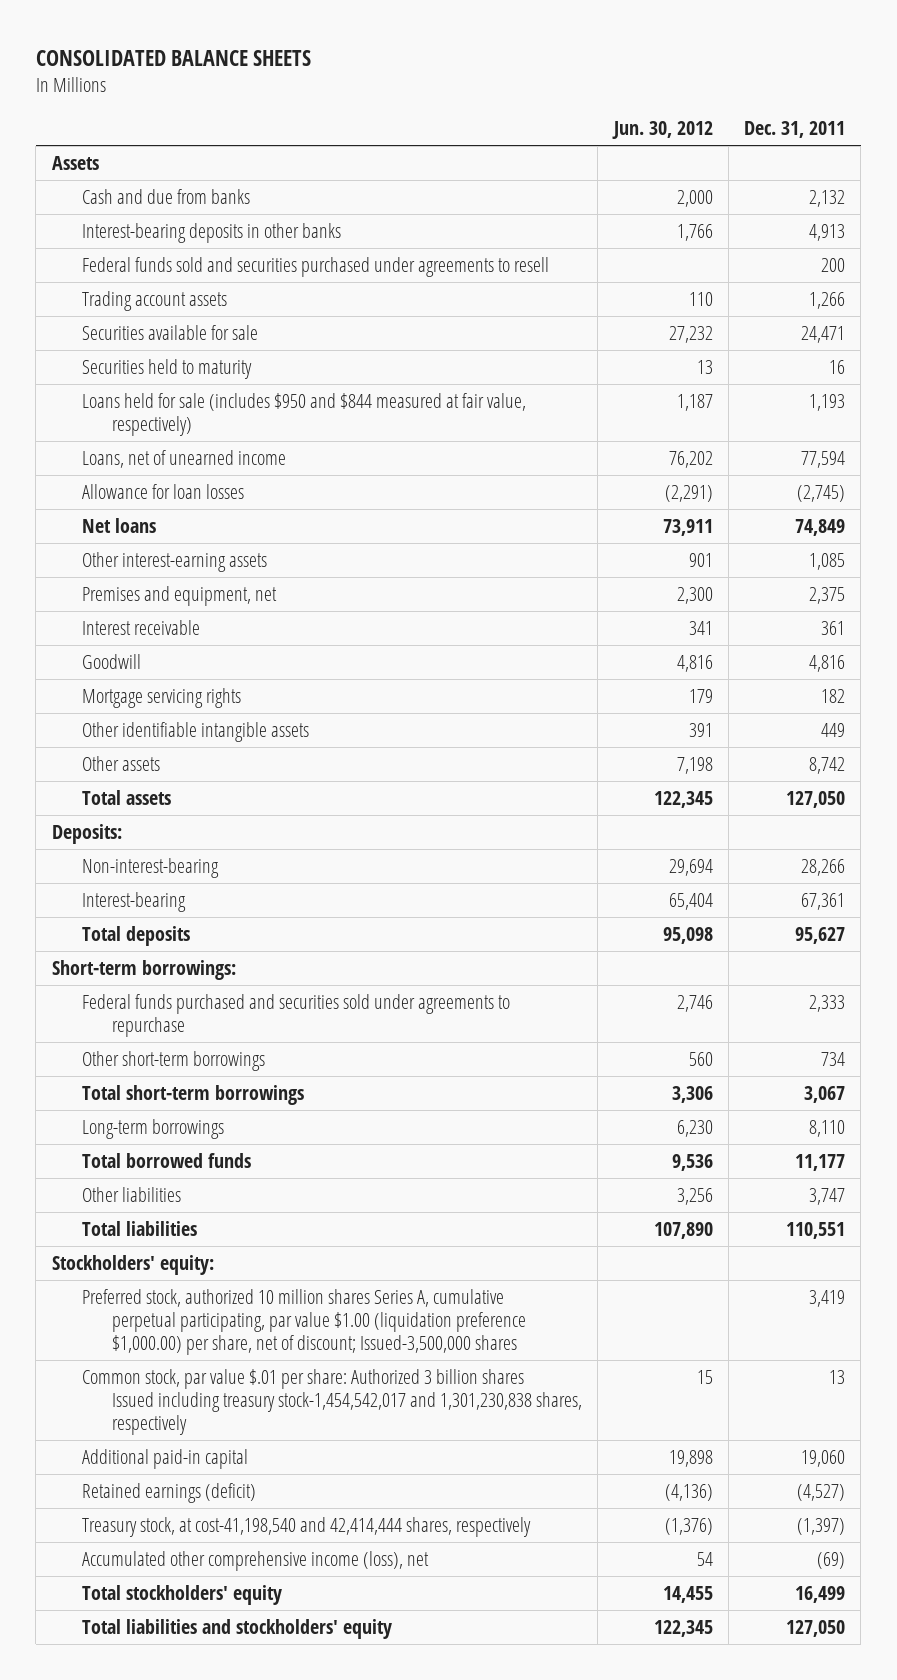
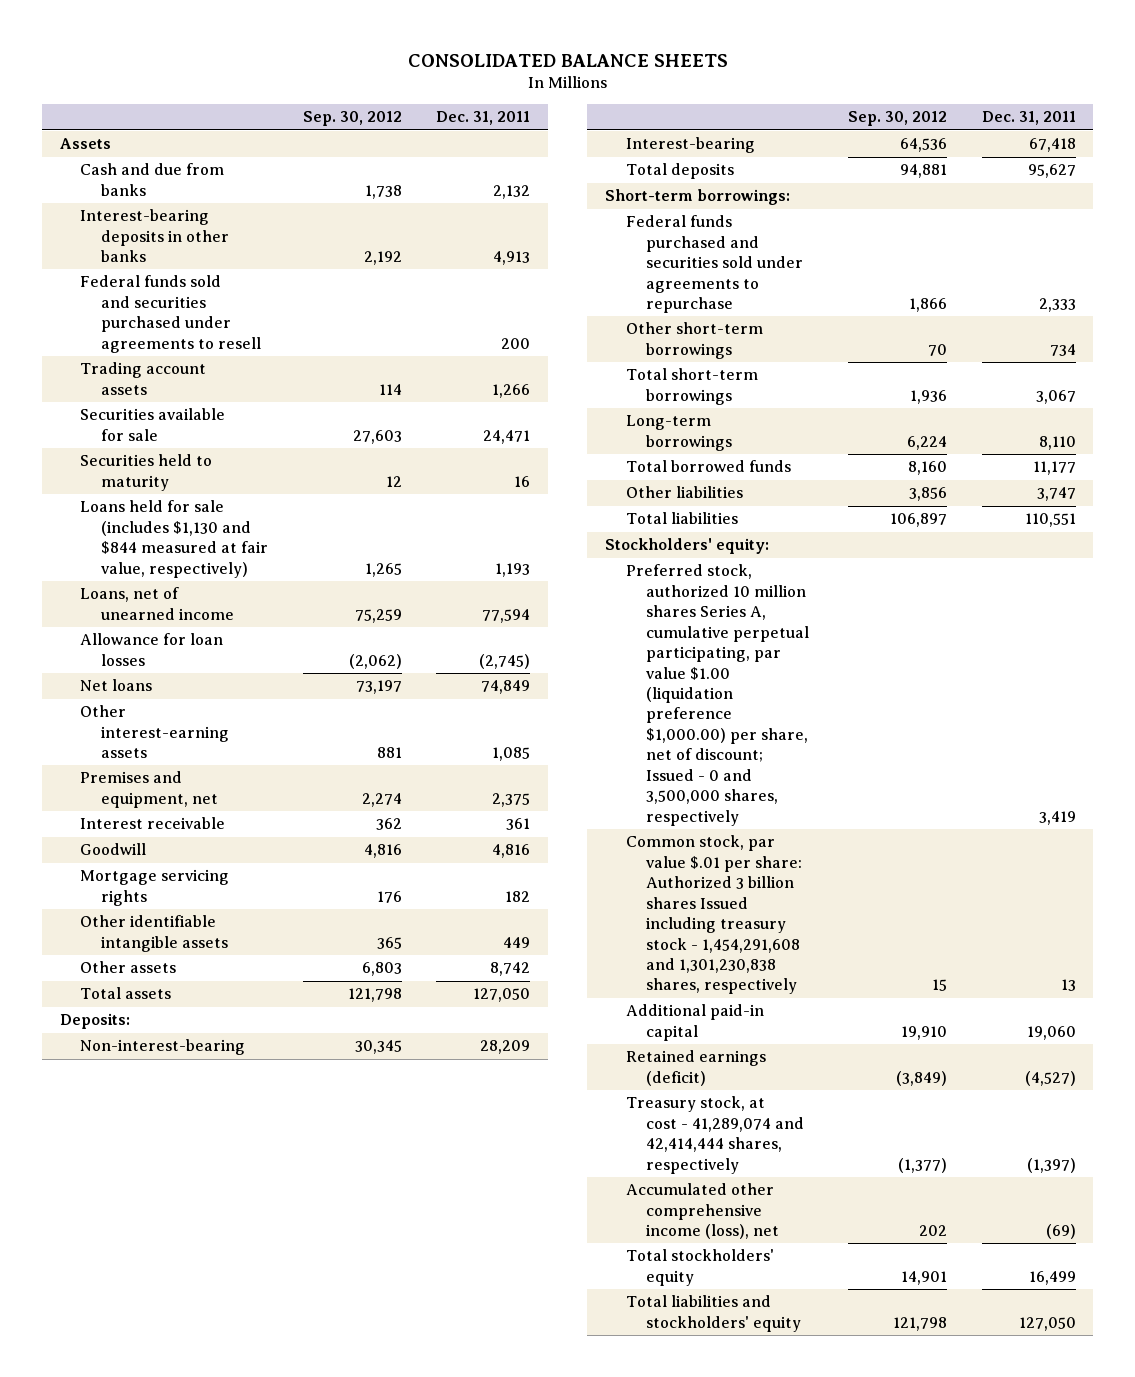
[611,121,713,140] Jun. 30, 2012 -> none
none -> [302,111,402,127] Sep. 30, 2012
[81,392,526,436] Loans held for sale (includes $950 and $844 measured at fair value, respectively) -> [80,500,268,578] Loans held for sale (includes $1,130 and $844 measured at fair value, respectively)
[801,858,846,876] 28,266 -> [480,1040,531,1055] 28,209
[801,892,846,910] 67,361 -> [1028,138,1076,153] 67,418
[81,1288,526,1355] Preferred stock, authorized 10 million shares Series A, cumulative perpetual participating, par value $1.00 (liquidation preference $1,000.00) per share, net of discount; Issued-3,500,000 shares -> [625,564,810,826] Preferred stock, authorized 10 million shares Series A, cumulative perpetual participating, par value $1.00 (liquidation preference $1,000.00) per share, net of discount; Issued - 0 and 3,500,000 shares, respectively
[81,1368,582,1435] Common stock, par value $.01 per share: Authorized 3 billion shares Issued including treasury stock-1,454,542,017 and 1,301,230,838 shares, respectively -> [625,835,803,995] Common stock, par value $.01 per share: Authorized 3 billion shares Issued including treasury stock - 1,454,291,608 and 1,301,230,838 shares, respectively
[81,1516,531,1537] Treasury stock, at cost-41,198,540 and 42,414,444 shares, respectively -> [625,1096,805,1174] Treasury stock, at cost - 41,289,074 and 42,414,444 shares, respectively

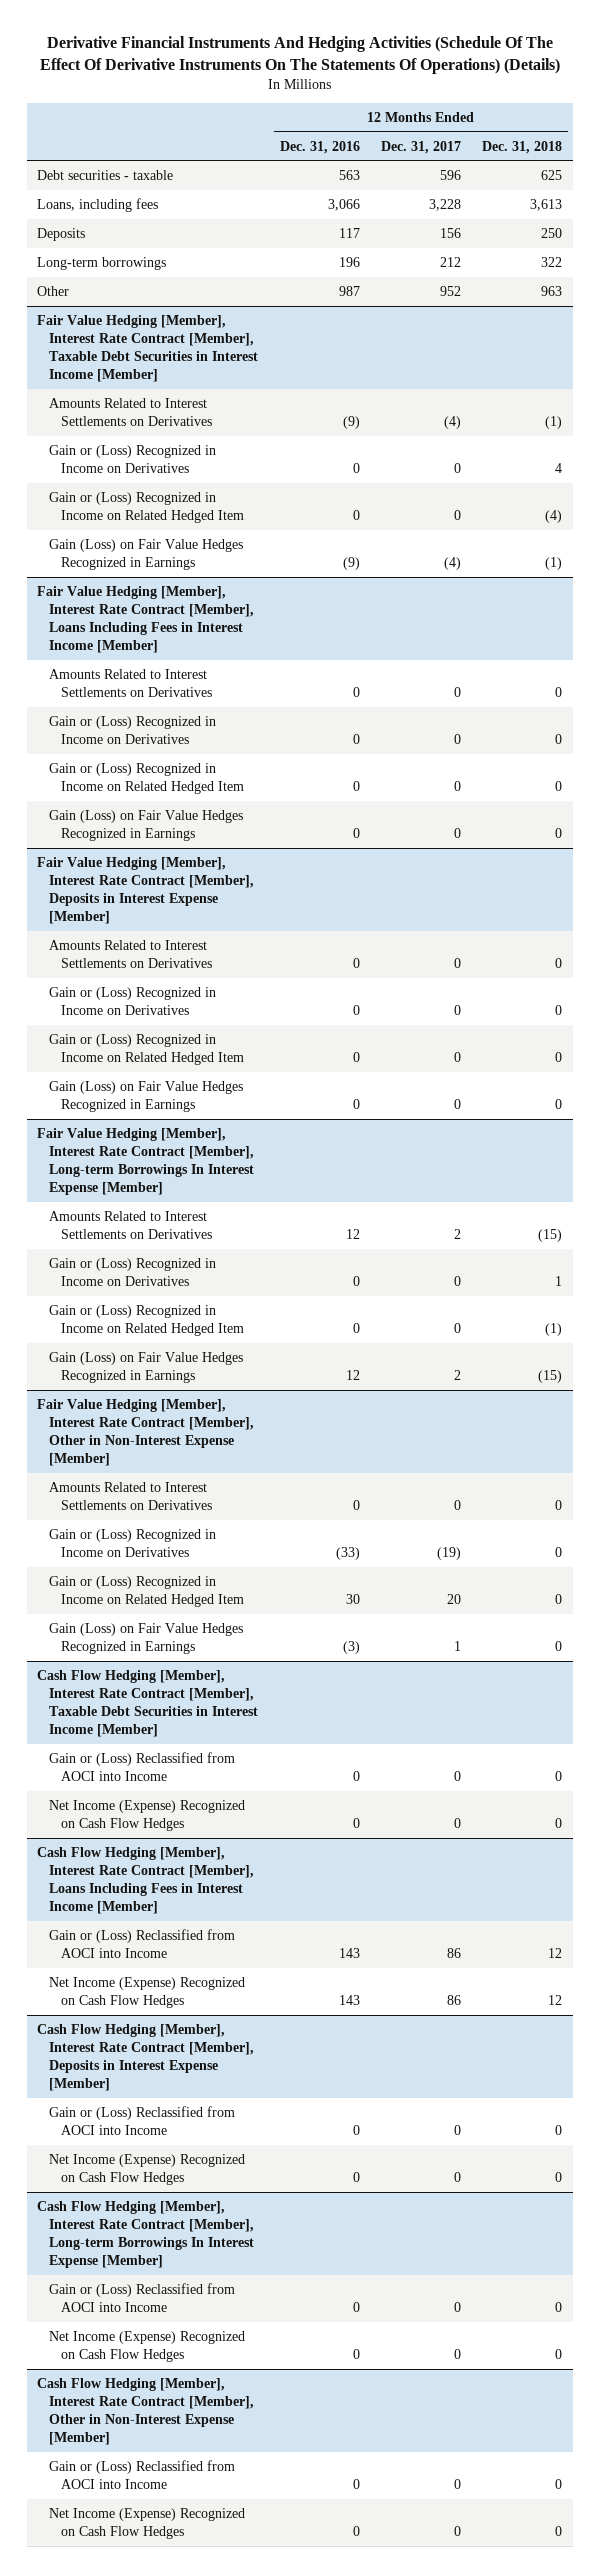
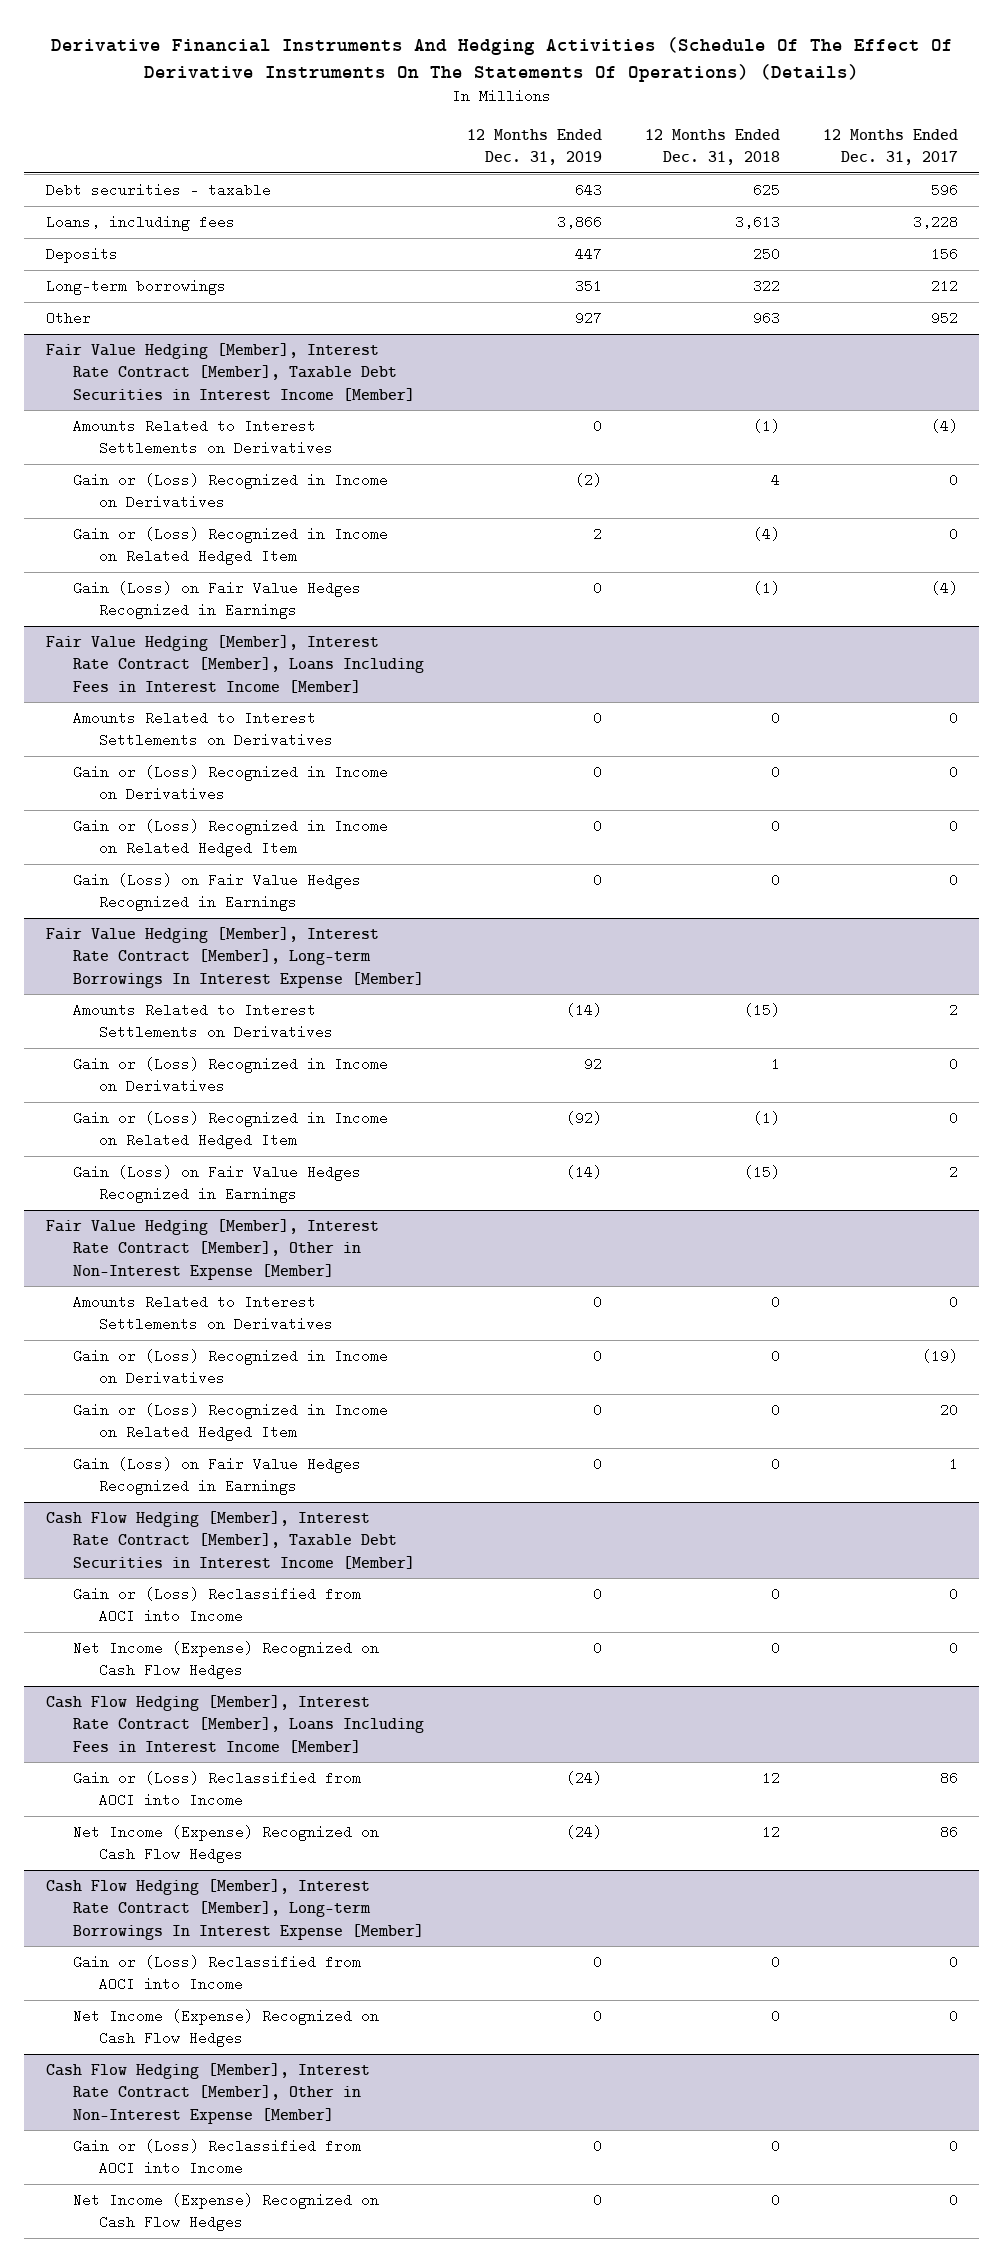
[279,140,360,154] Dec. 31, 2016 -> none
none -> [466,128,602,165] 12 Months Ended Dec. 31, 2019
[37,856,255,925] Fair Value Hedging [Member], Interest Rate Contract [Member], Deposits in Interest Expense [Member] -> none
[49,939,212,969] Amounts Related to Interest Settlements on Derivatives -> none
[49,986,217,1016] Gain or (Loss) Recognized in Income on Derivatives -> none
[49,1033,244,1066] Gain or (Loss) Recognized in Income on Related Hedged Item -> none
[49,1080,244,1113] Gain (Loss) on Fair Value Hedges Recognized in Earnings -> none
[37,2023,255,2092] Cash Flow Hedging [Member], Interest Rate Contract [Member], Deposits in Interest Expense [Member] -> none
[49,2105,236,2136] Gain or (Loss) Reclassified from AOCI into Income -> none
[49,2153,246,2186] Net Income (Expense) Recognized on Cash Flow Hedges -> none

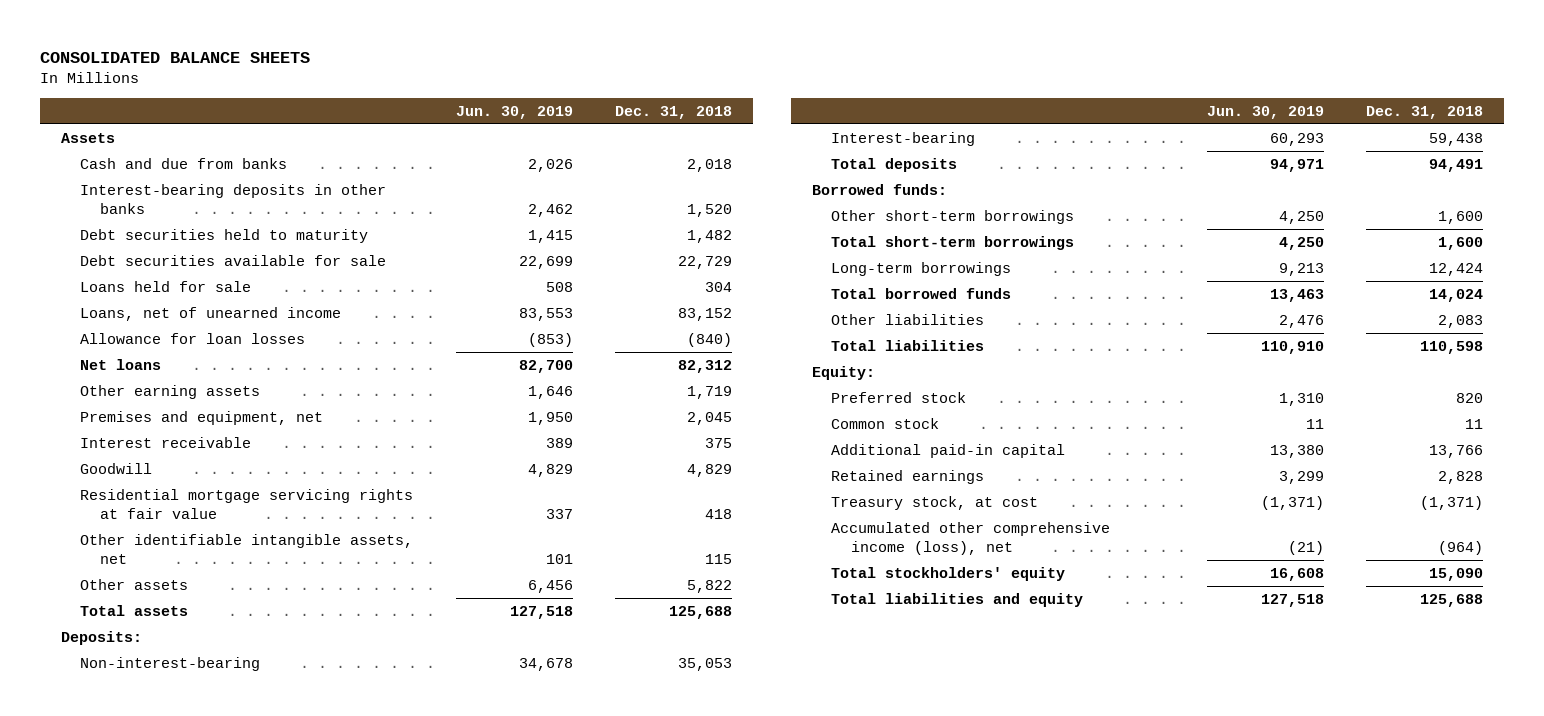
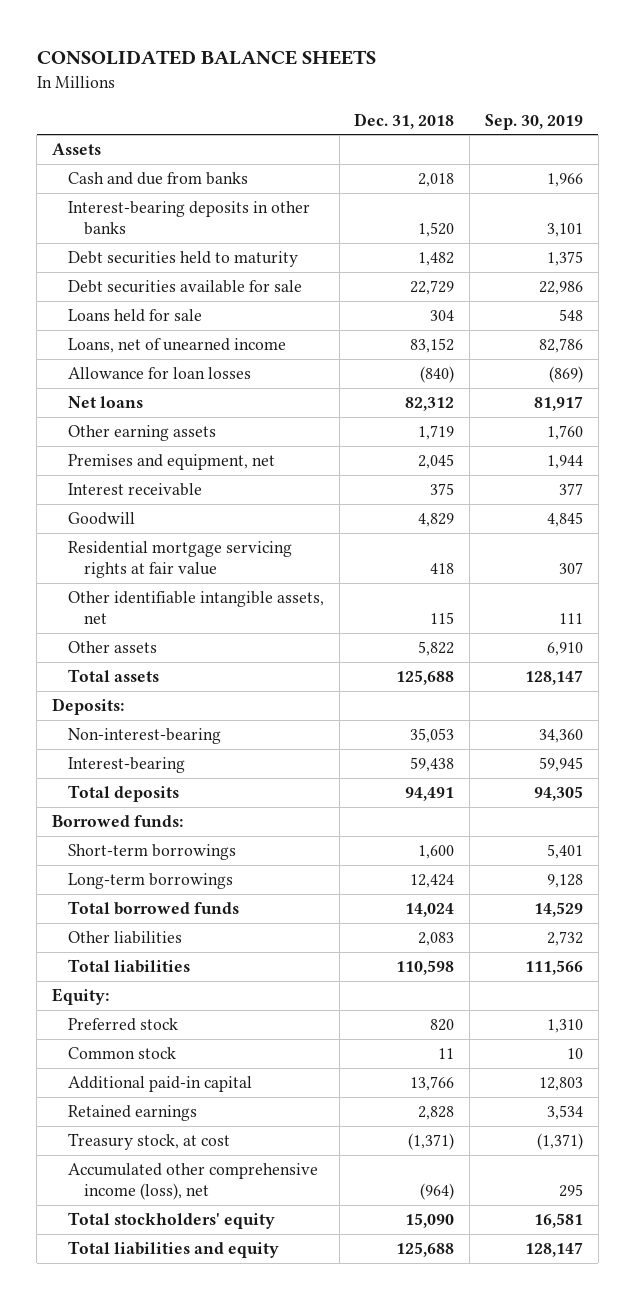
[455,105,573,119] Jun. 30, 2019 -> none
none -> [484,113,583,130] Sep. 30, 2019
[831,209,1075,224] Other short-term borrowings -> none
[831,235,1075,250] Total short-term borrowings -> [67,844,236,861] Short-term borrowings

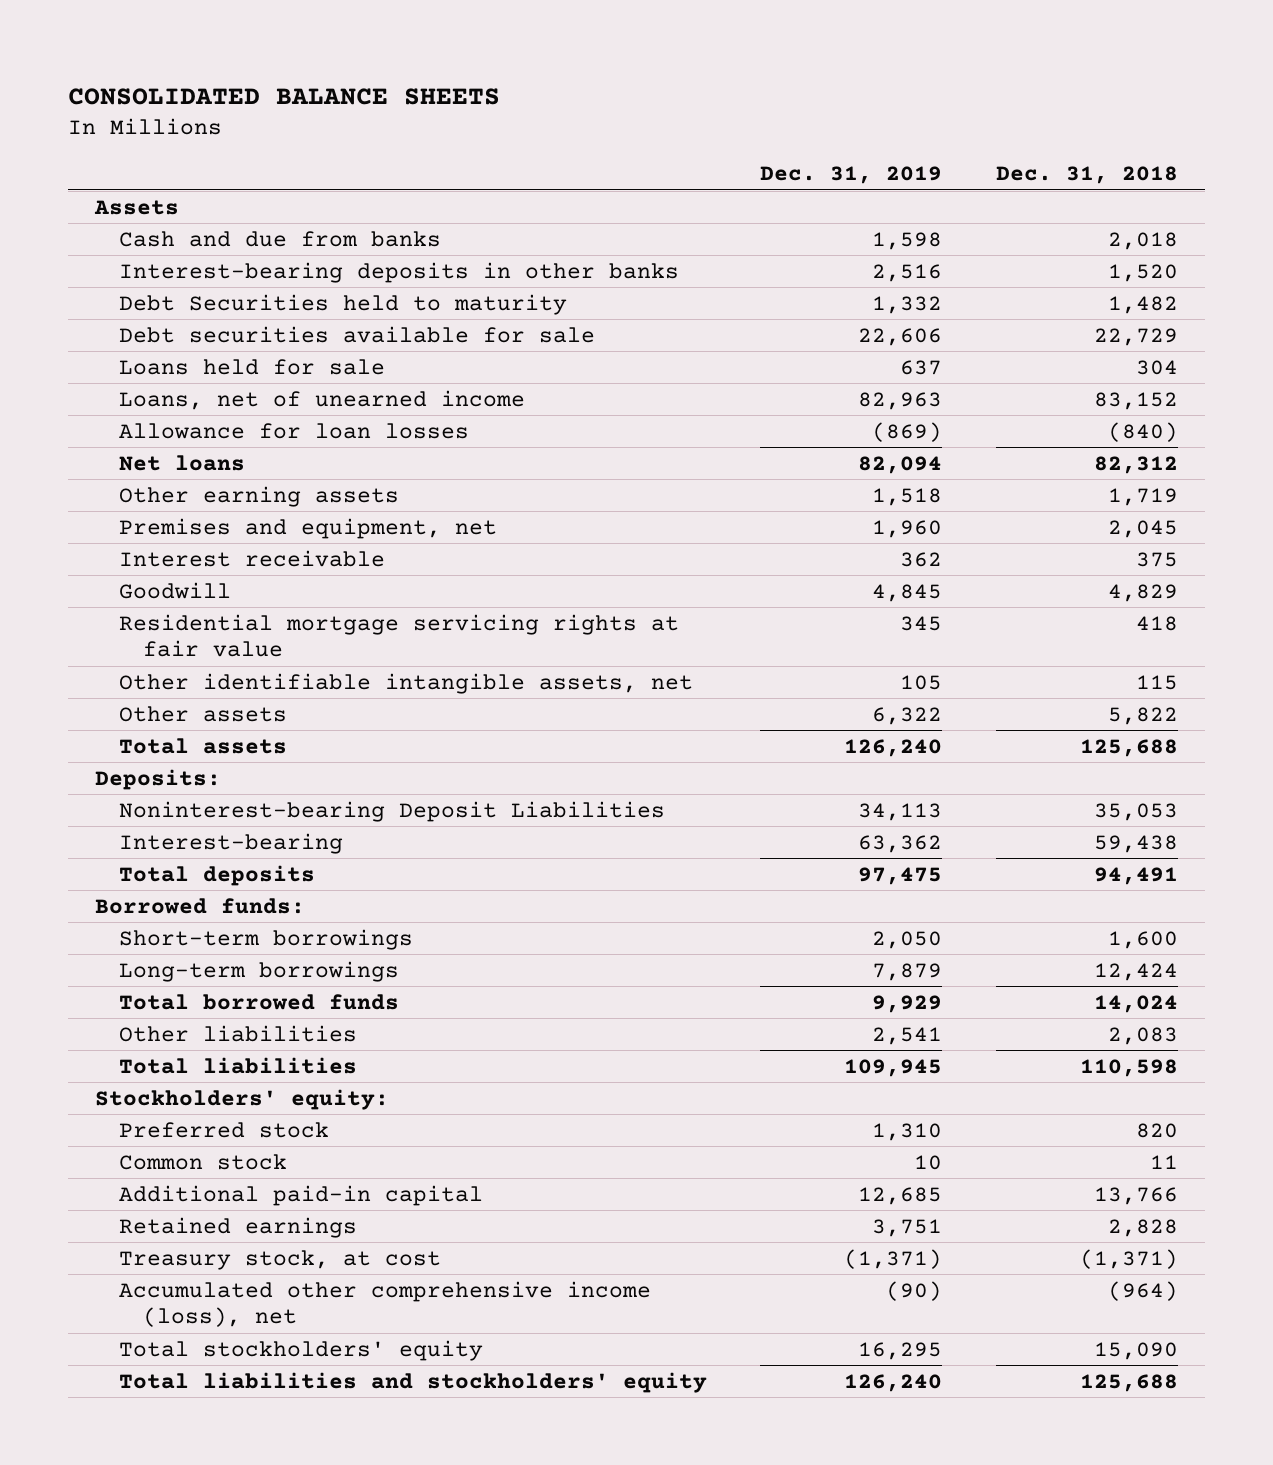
[484,113,583,130] Sep. 30, 2019 -> none
none -> [760,166,943,185] Dec. 31, 2019
[67,251,298,268] Debt securities held to maturity -> [118,293,567,315] Debt Securities held to maturity
[67,728,221,745] Non-interest-bearing -> [118,800,665,822] Noninterest-bearing Deposit Liabilities
[51,988,109,1006] Equity: -> [94,1088,389,1110] Stockholders' equity:
[67,1241,279,1259] Total liabilities and equity -> [118,1371,707,1393] Total liabilities and stockholders' equity

